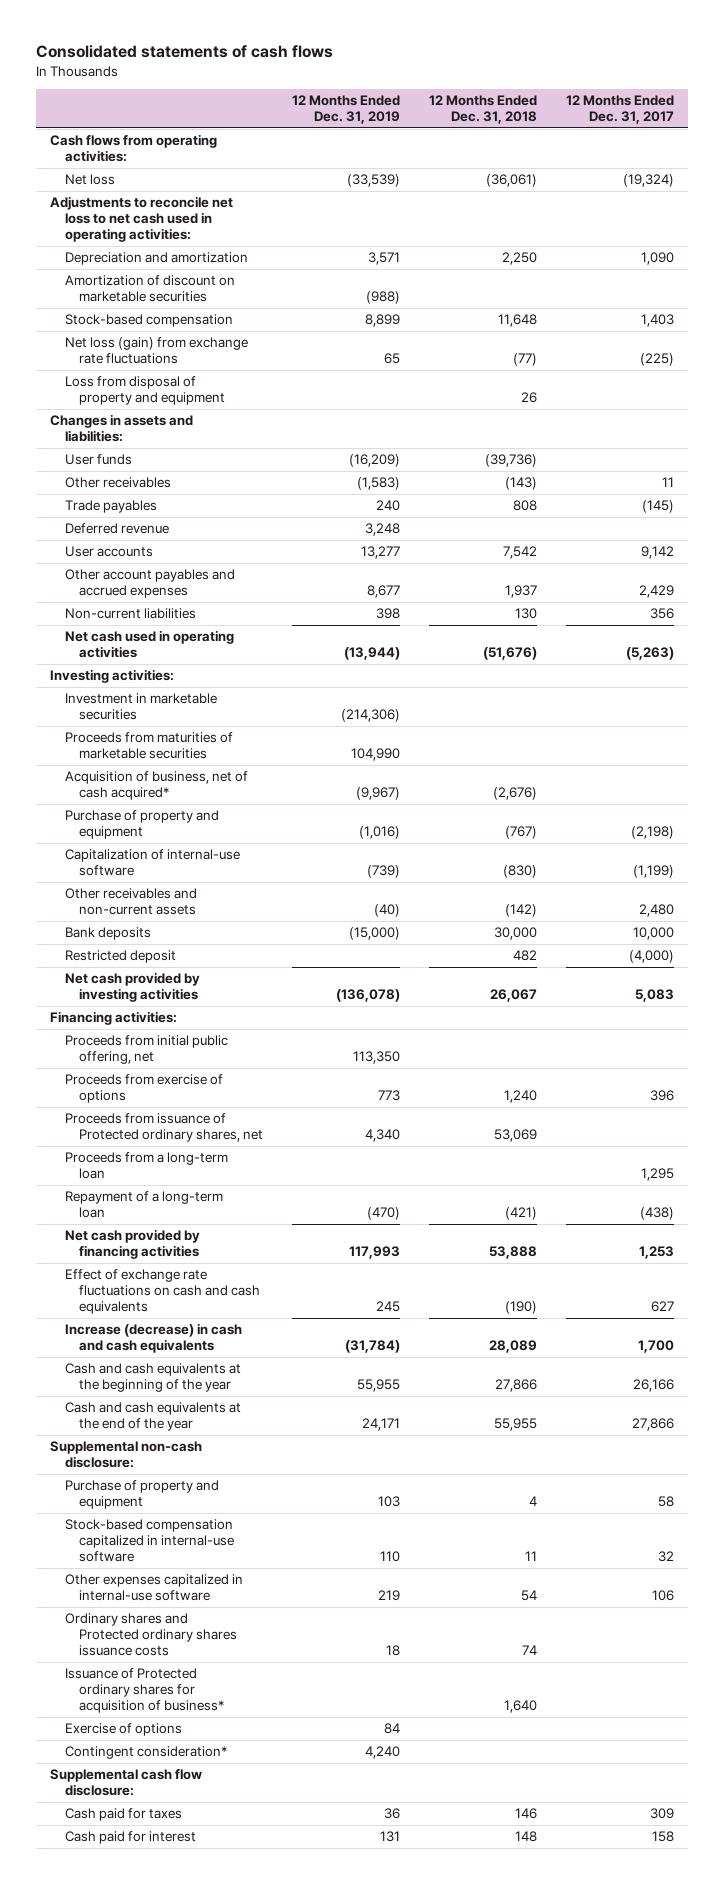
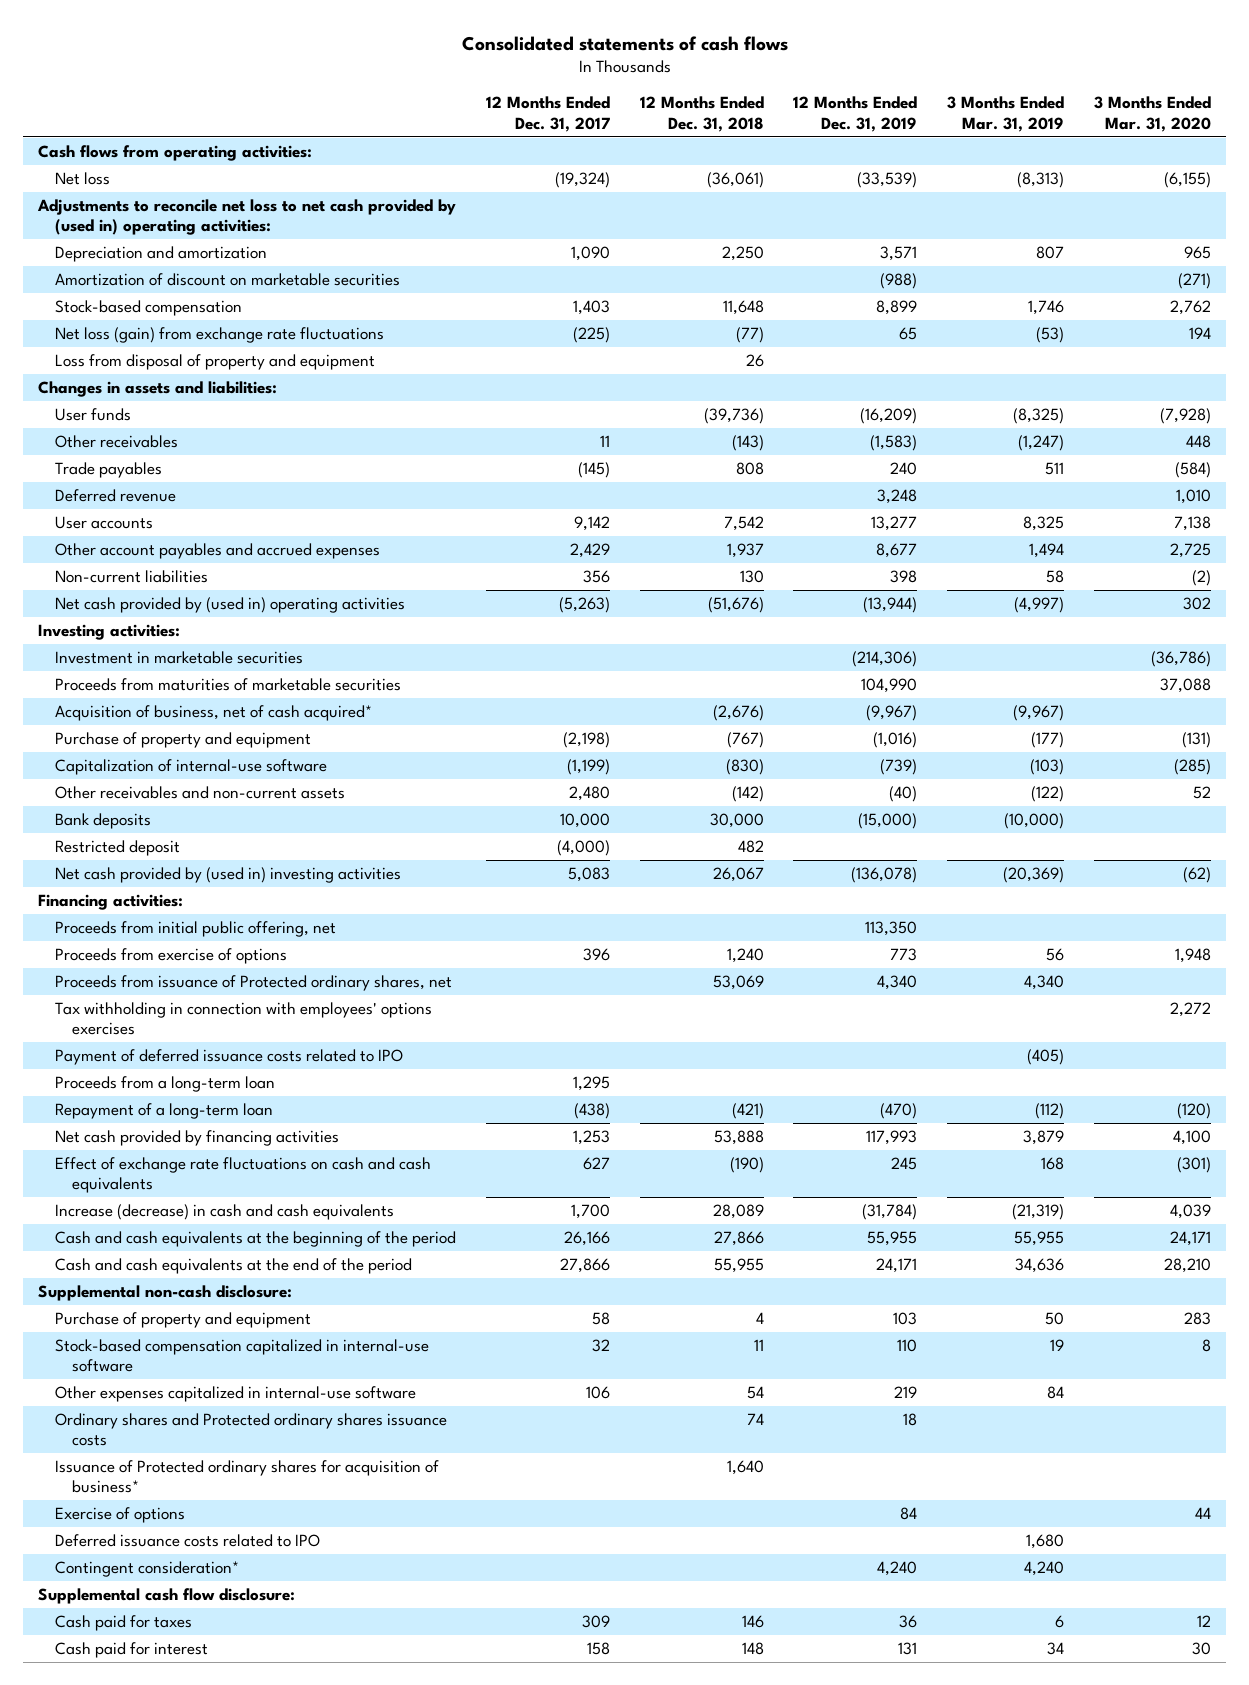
none -> [947,96,1065,132] 3 Months Ended Mar. 31, 2019
none -> [1094,96,1212,132] 3 Months Ended Mar. 31, 2020
[50,196,234,243] Adjustments to reconcile net loss to net cash used in operating activities: -> [37,199,457,236] Adjustments to reconcile net loss to net cash provided by (used in) operating activities:
[64,630,234,659] Net cash used in operating activities -> [55,597,406,614] Net cash provided by (used in) operating activities
[64,972,200,1003] Net cash provided by investing activities -> [55,867,402,884] Net cash provided by (used in) investing activities
none -> [55,1002,433,1036] Tax withholding in connection with employees' options exercises
none -> [55,1049,404,1066] Payment of deferred issuance costs related to IPO
[64,1363,241,1393] Cash and cash equivalents at the beginning of the year -> [55,1231,457,1248] Cash and cash equivalents at the beginning of the period
[64,1402,241,1432] Cash and cash equivalents at the end of the year -> [55,1258,413,1275] Cash and cash equivalents at the end of the period
none -> [55,1534,321,1548] Deferred issuance costs related to IPO

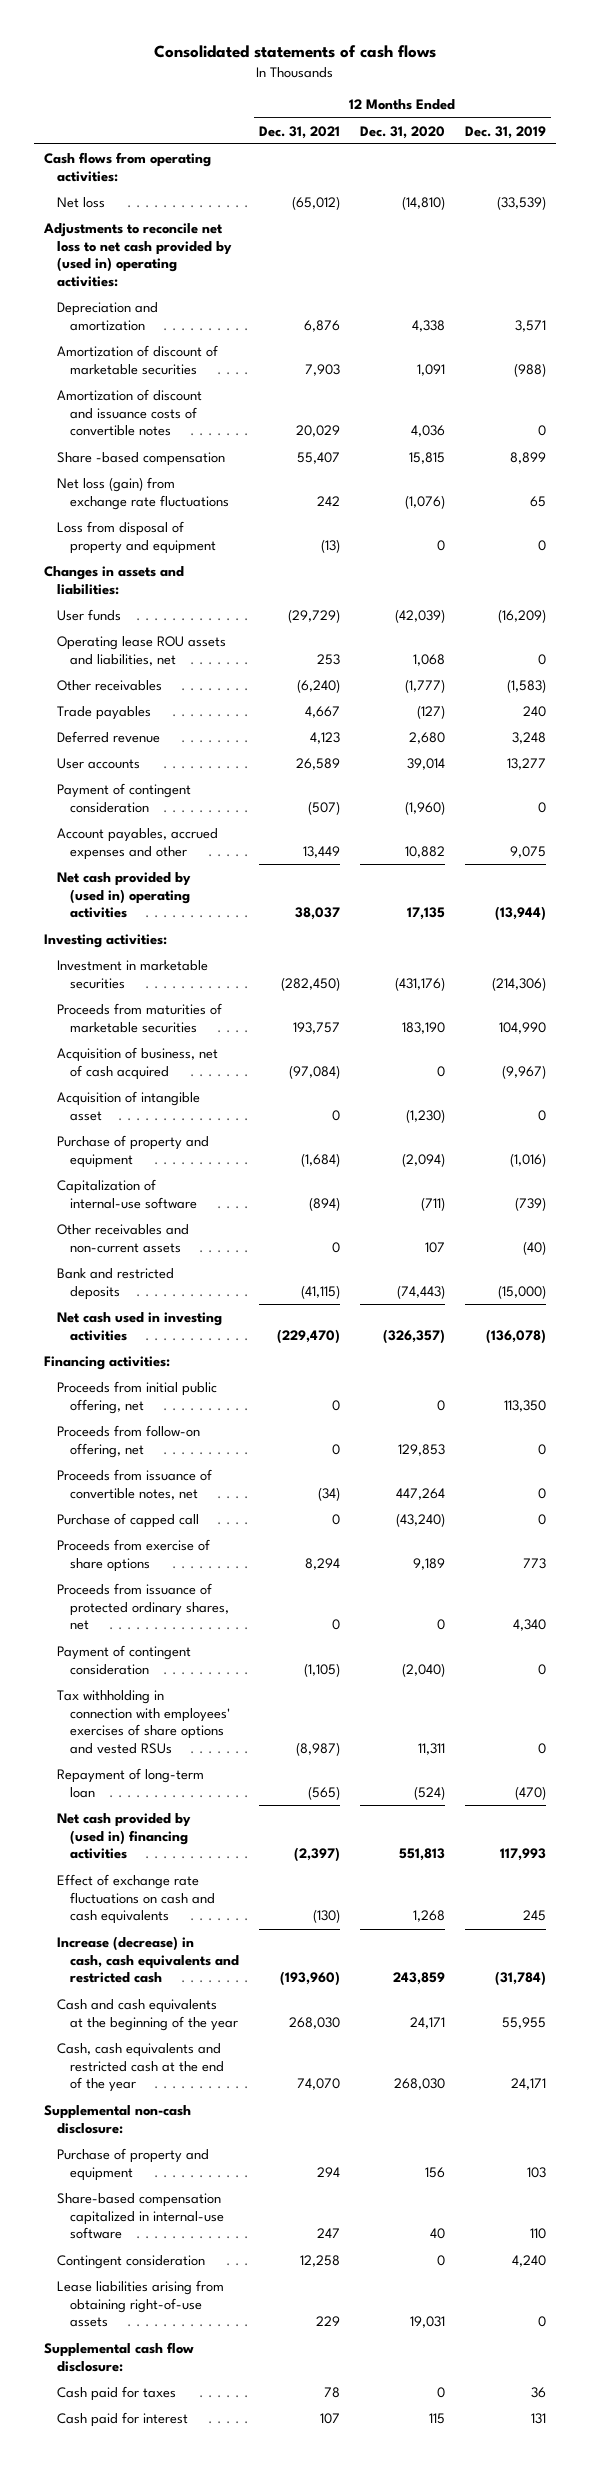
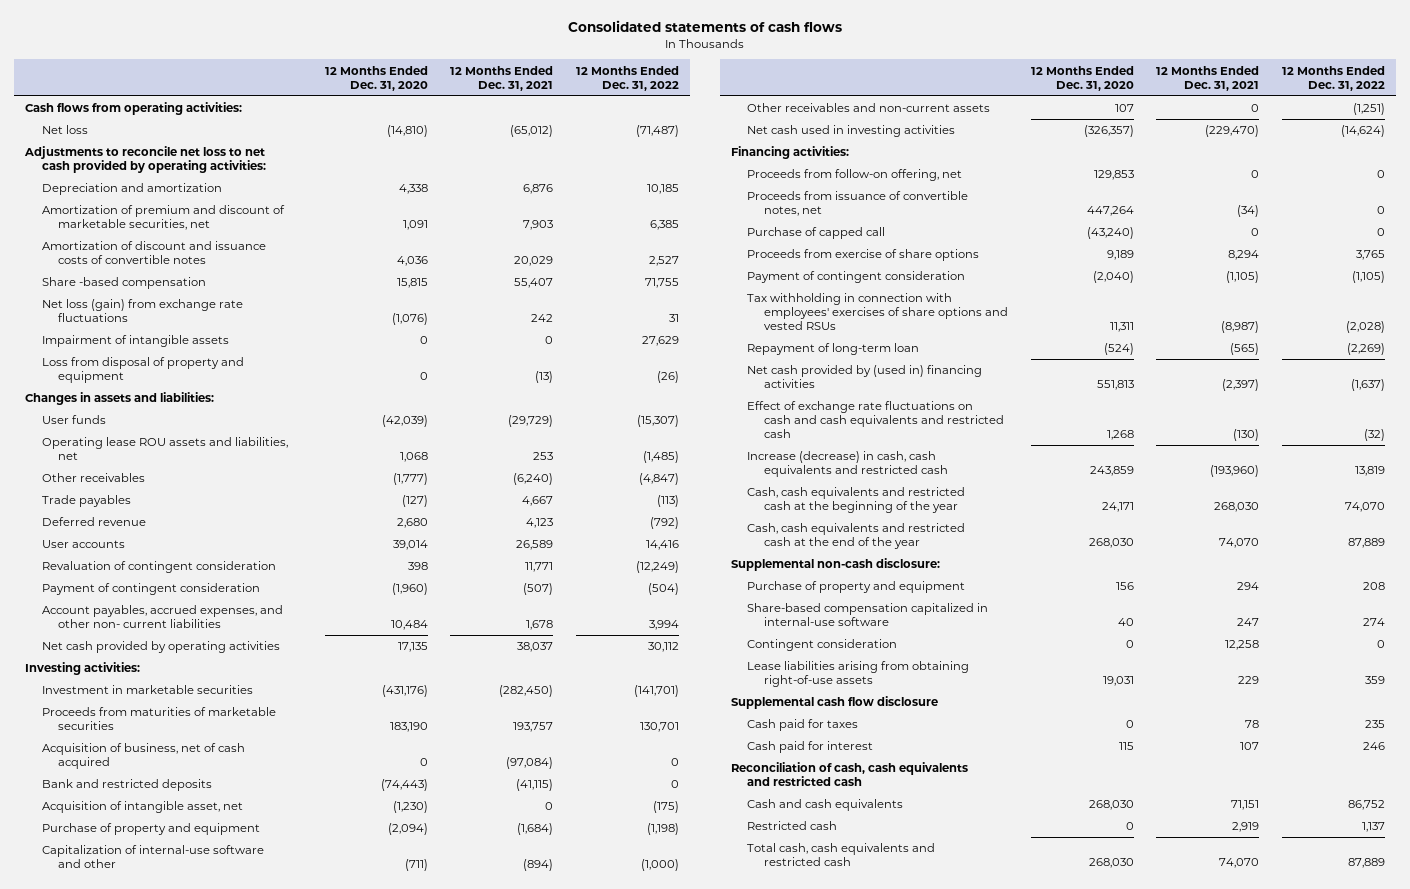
[464,125,546,139] Dec. 31, 2019 -> none
none -> [575,65,679,91] 12 Months Ended Dec. 31, 2022
[43,222,233,288] Adjustments to reconcile net loss to net cash provided by (used in) operating activities: -> [24,146,266,174] Adjustments to reconcile net loss to net cash provided by operating activities:
[57,344,219,375] Amortization of discount of marketable securities -> [41,205,285,231] Amortization of premium and discount of marketable securities, net
none -> [41,335,229,348] Impairment of intangible assets
none -> [41,561,276,574] Revaluation of contingent consideration
[57,827,219,860] Account payables, accrued expenses and other -> [41,605,283,629] Account payables, accrued expenses, and other non- current liabilities
[302,845,340,858] 13,449 -> [526,620,554,631] 1,678
[404,845,445,858] 10,882 -> [390,620,428,631] 10,484
[57,871,192,919] Net cash provided by (used in) operating activities -> [41,641,280,654] Net cash provided by operating activities
[57,1267,175,1300] Bank and restricted deposits -> [41,779,212,792] Bank and restricted deposits
[57,1090,201,1121] Acquisition of intangible asset -> [41,801,243,814] Acquisition of intangible asset, net
[57,1178,197,1209] Capitalization of internal-use software -> [41,845,264,869] Capitalization of internal-use software and other
[57,1380,218,1414] Proceeds from initial public offering, net -> none
[57,1582,229,1631] Proceeds from issuance of protected ordinary shares, net -> none
[57,1873,215,1925] Effect of exchange rate fluctuations on cash and cash equivalents -> [747,401,1004,439] Effect of exchange rate fluctuations on cash and cash equivalents and restricted cash
[57,1998,238,2031] Cash and cash equivalents at the beginning of the year -> [747,487,966,514] Cash, cash equivalents and restricted cash at the beginning of the year
[44,2341,195,2372] Supplemental cash flow disclosure: -> [730,696,938,710] Supplemental cash flow disclosure
none -> [730,762,968,787] Reconciliation of cash, cash equivalents and restricted cash
none -> [747,799,904,812] Cash and cash equivalents
none -> [747,821,838,831] Restricted cash
none -> [747,843,936,867] Total cash, cash equivalents and restricted cash

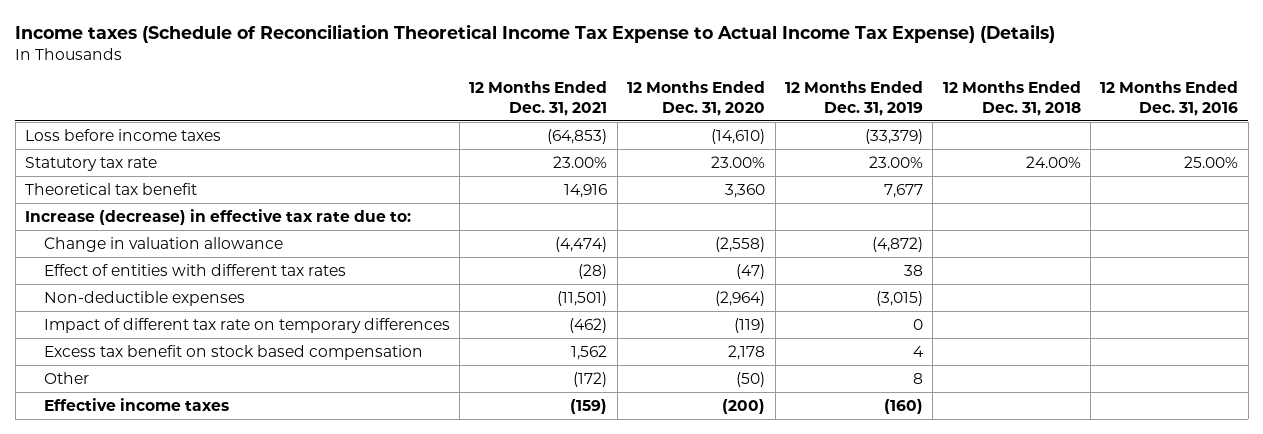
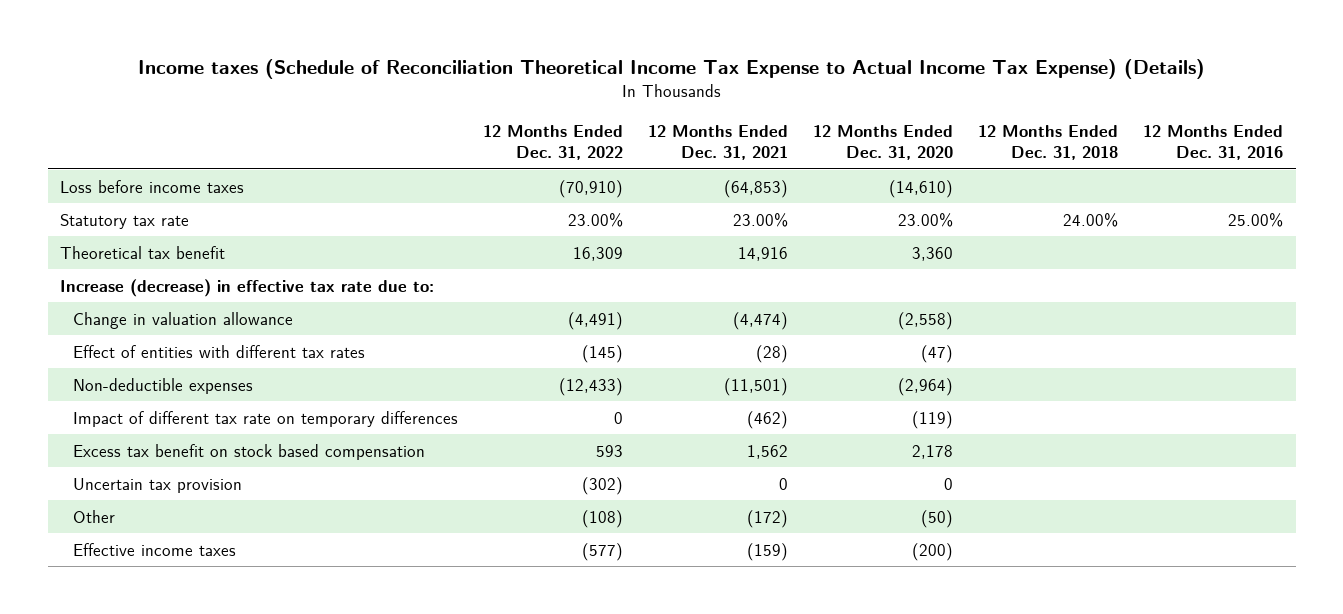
[784,81,923,116] 12 Months Ended Dec. 31, 2019 -> none
none -> [483,124,624,161] 12 Months Ended Dec. 31, 2022
none -> [73,477,243,493] Uncertain tax provision

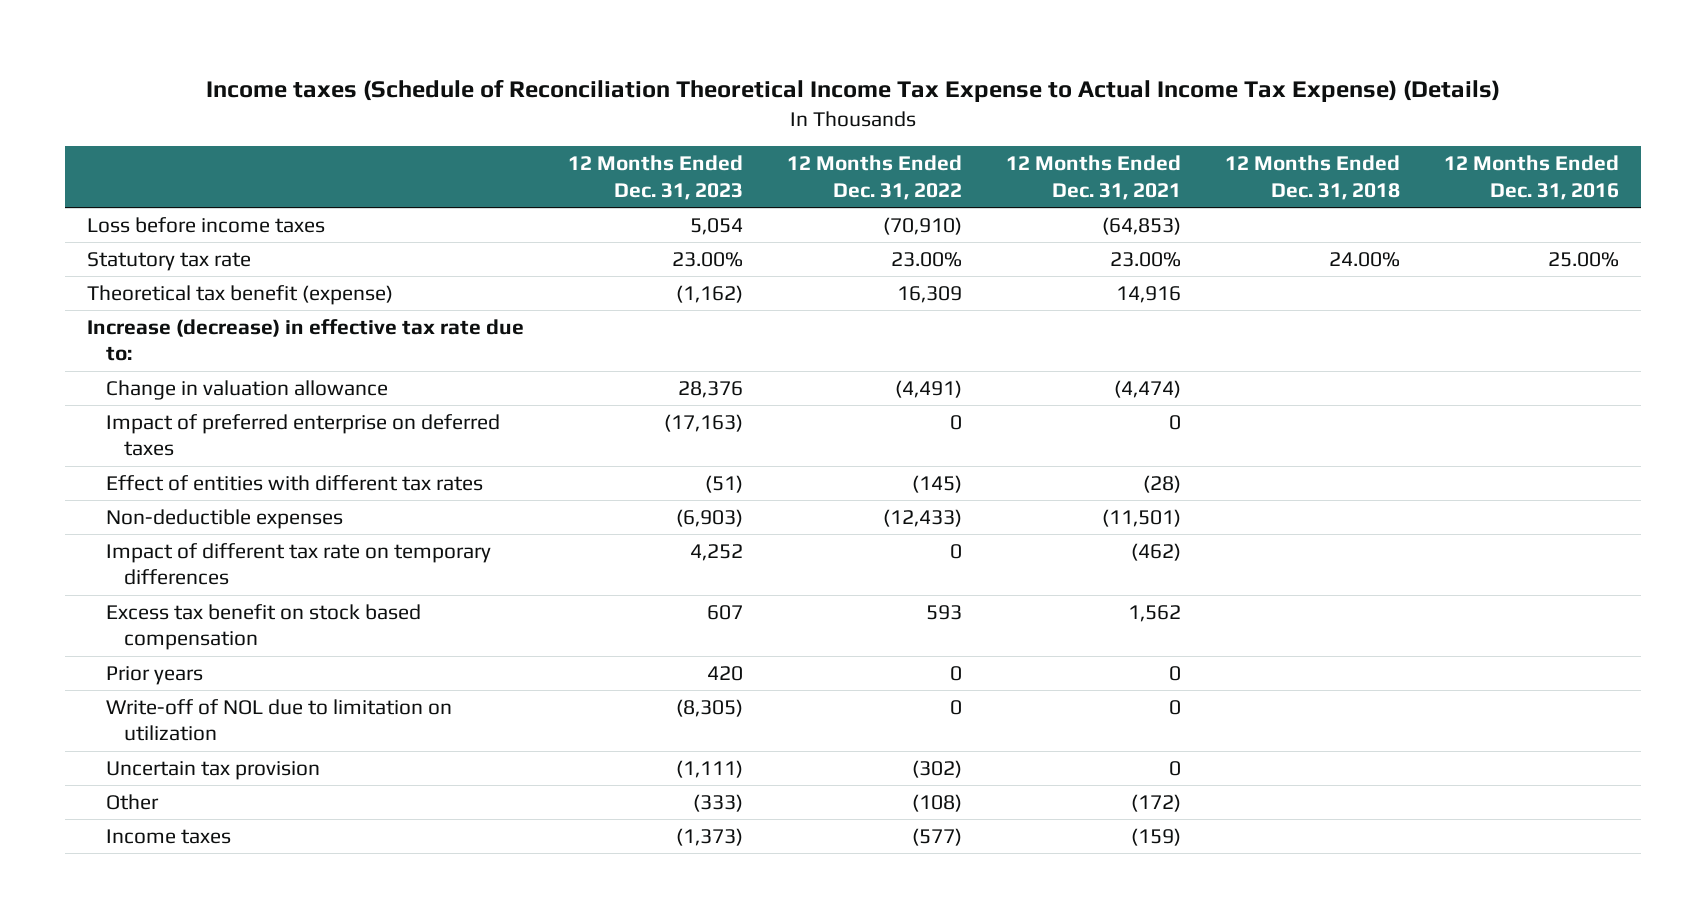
[813,124,954,161] 12 Months Ended Dec. 31, 2020 -> none
none -> [567,155,743,200] 12 Months Ended Dec. 31, 2023
[60,245,226,259] Theoretical tax benefit -> [86,284,393,305] Theoretical tax benefit (expense)
none -> [105,413,500,457] Impact of preferred enterprise on deferred taxes
none -> [105,665,203,685] Prior years
none -> [105,698,452,742] Write-off of NOL due to limitation on utilization
[73,542,237,556] Effective income taxes -> [105,828,231,844] Income taxes

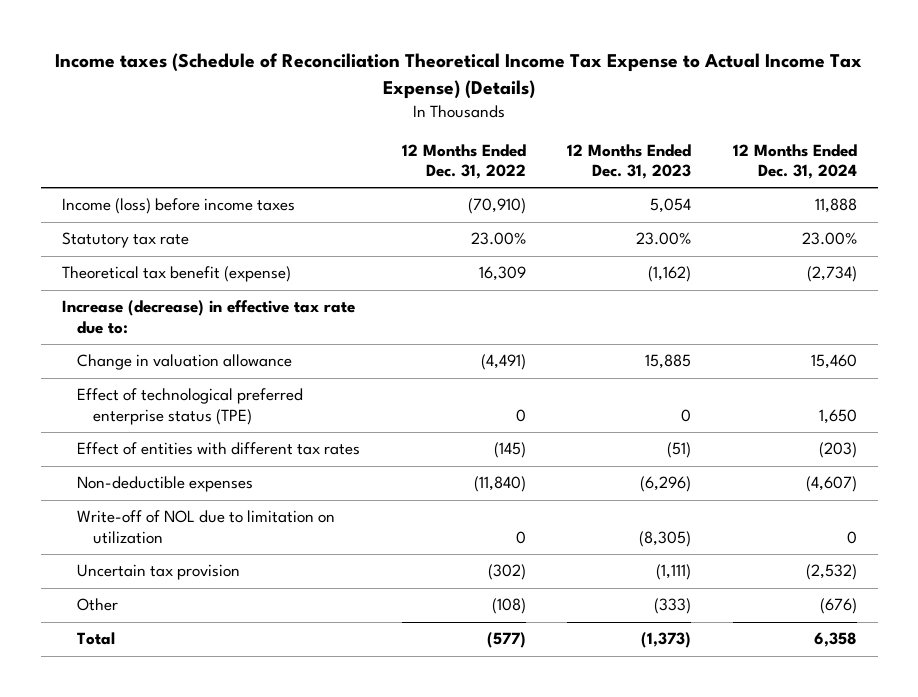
[1005,155,1181,200] 12 Months Ended Dec. 31, 2021 -> none
[1224,155,1400,200] 12 Months Ended Dec. 31, 2018 -> none
[1443,155,1619,200] 12 Months Ended Dec. 31, 2016 -> none
none -> [732,143,857,180] 12 Months Ended Dec. 31, 2024
[86,216,325,233] Loss before income taxes -> [61,198,295,215] Income (loss) before income taxes
[677,380,743,398] 28,376 -> [645,354,692,370] 15,885
[105,413,500,457] Impact of preferred enterprise on deferred taxes -> [77,388,304,425] Effect of technological preferred enterprise status (TPE)
[663,413,743,432] (17,163) -> [681,408,692,422] 0
[105,542,491,586] Impact of different tax rate on temporary differences -> none
[105,603,421,651] Excess tax benefit on stock based compensation -> none
[105,665,203,685] Prior years -> none
[675,508,743,527] (6,903) -> [640,476,692,493] (6,296)
[882,508,962,527] (12,433) -> [473,476,526,493] (11,840)
[105,828,231,844] Income taxes -> [77,632,116,646] Total

